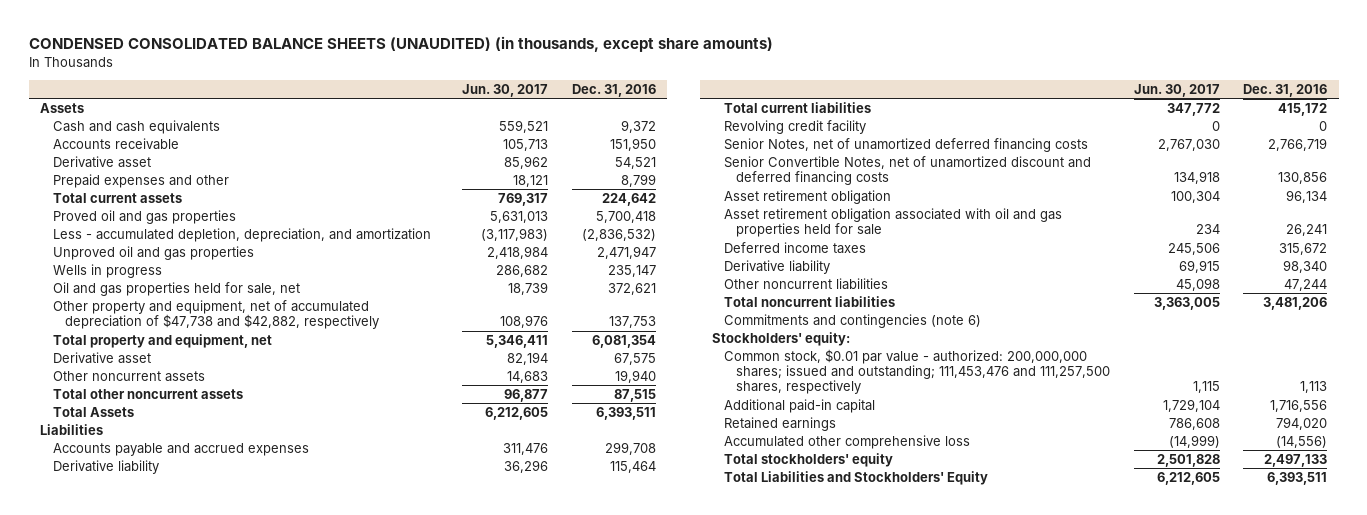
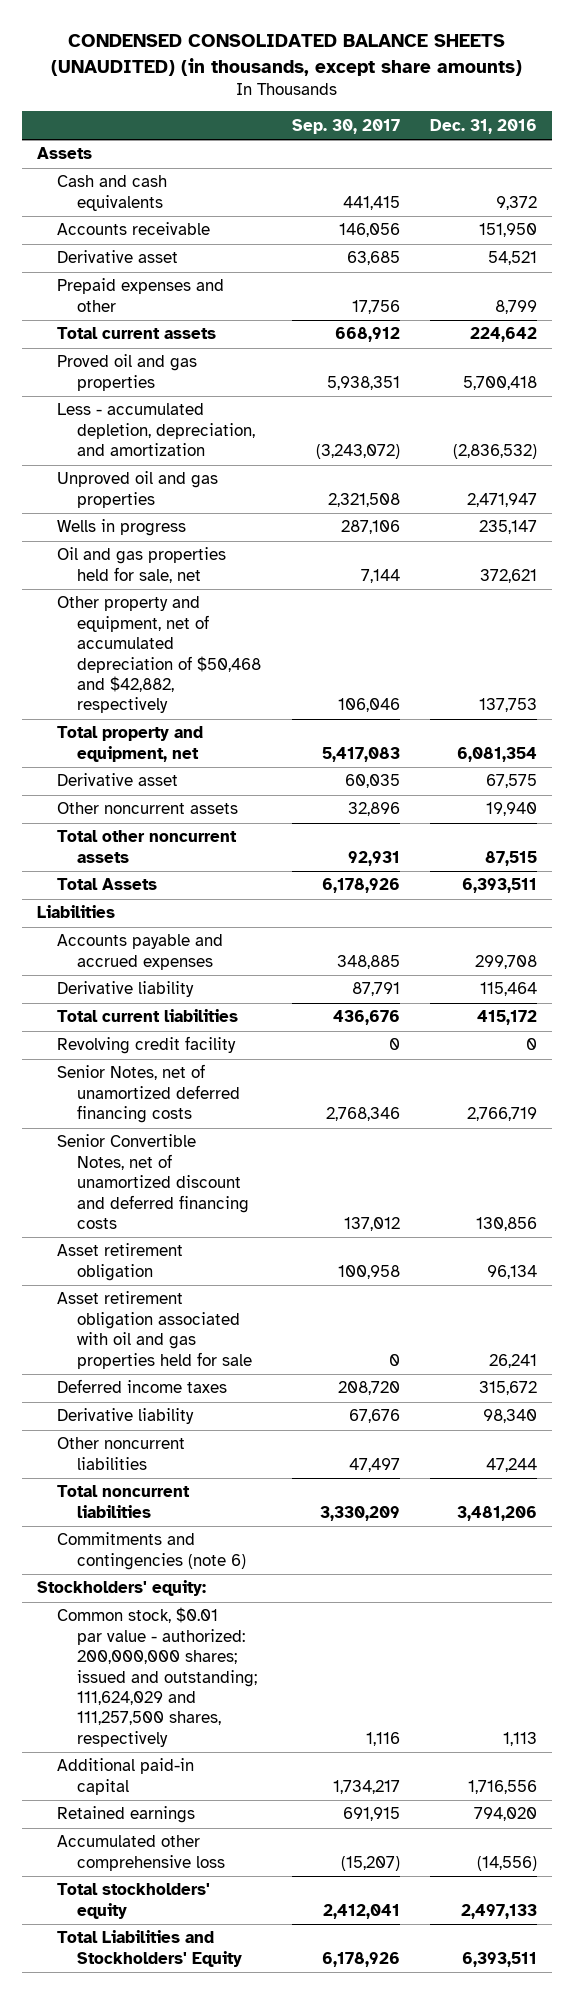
[462,83,549,97] Jun. 30, 2017 -> none
none -> [291,118,400,134] Sep. 30, 2017
[52,299,380,330] Other property and equipment, net of accumulated depreciation of $47,738 and $42,882, respectively -> [57,596,262,714] Other property and equipment, net of accumulated depreciation of $50,468 and $42,882, respectively
[723,348,1111,395] Common stock, $0.01 par value - authorized: 200,000,000 shares; issued and outstanding; 111,453,476 and 111,257,500 shares, respectively -> [57,1607,258,1747] Common stock, $0.01 par value - authorized: 200,000,000 shares; issued and outstanding; 111,624,029 and 111,257,500 shares, respectively

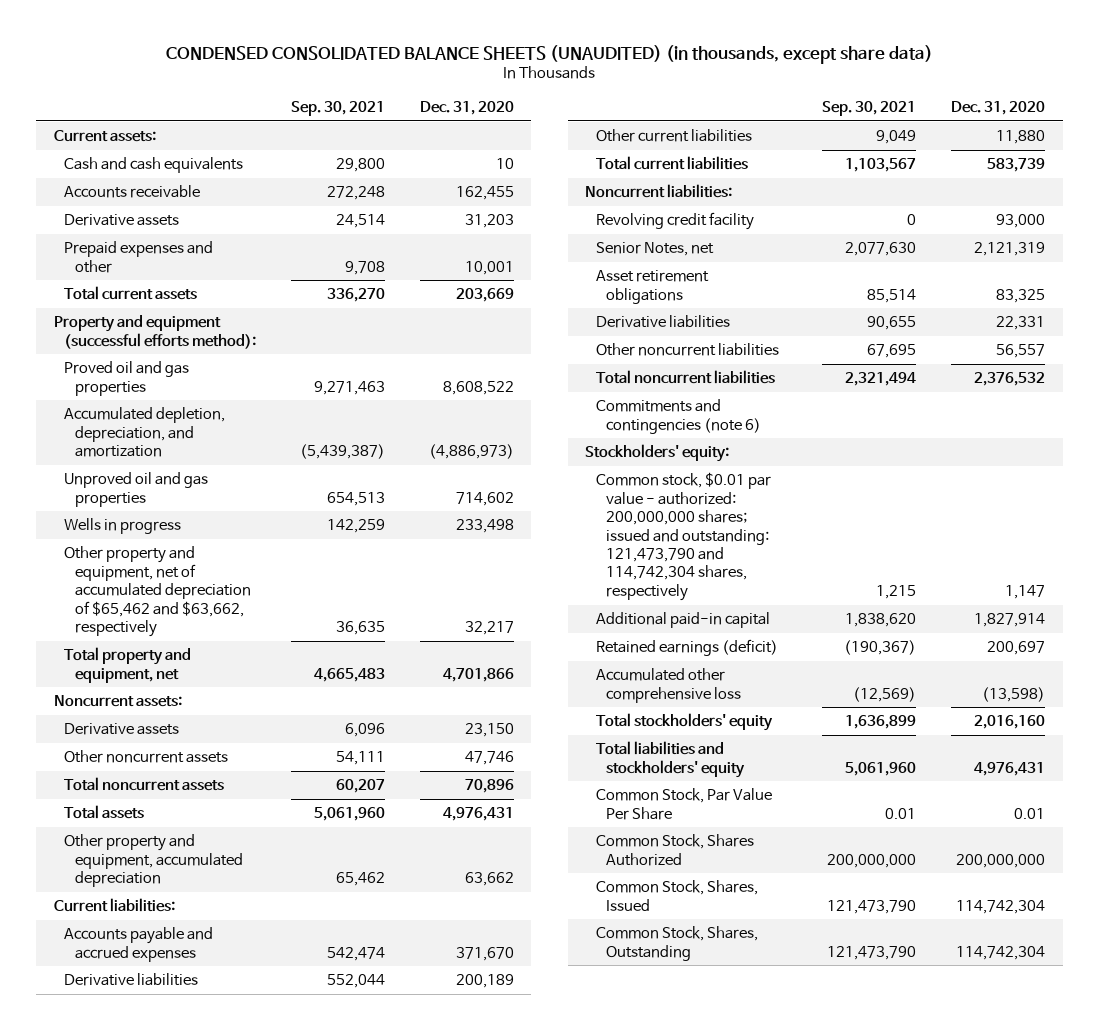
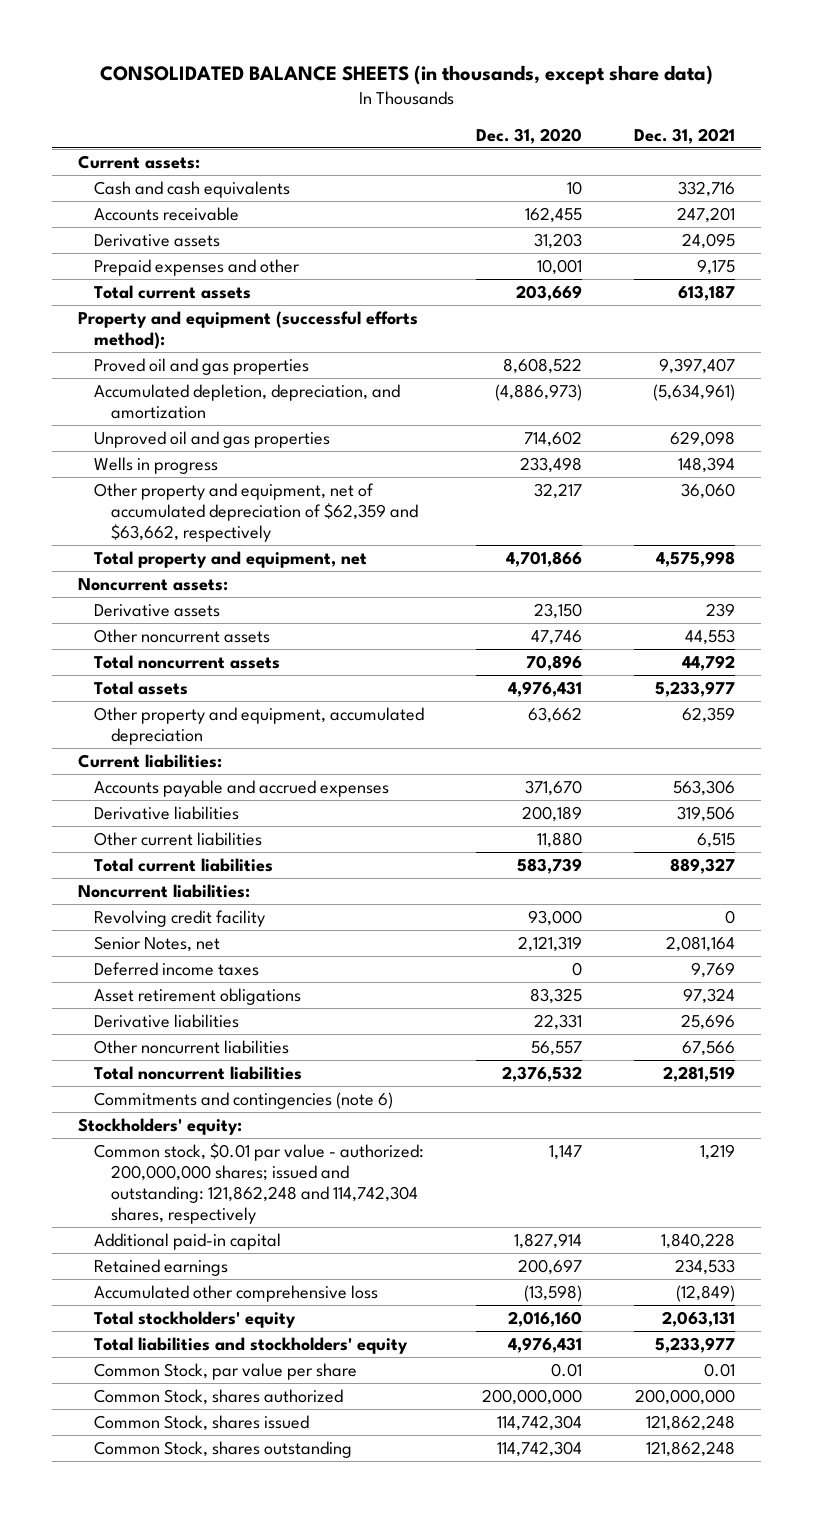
[166,44,934,64] CONDENSED CONSOLIDATED BALANCE SHEETS (UNAUDITED) (in thousands, except share data) -> [99,64,713,85] CONSOLIDATED BALANCE SHEETS (in thousands, except share data)
[291,100,386,116] Sep. 30, 2021 -> none
none -> [634,127,736,144] Dec. 31, 2021
[64,546,252,637] Other property and equipment, net of accumulated depreciation of $65,462 and $63,662, respectively -> [94,482,418,542] Other property and equipment, net of accumulated depreciation of $62,359 and $63,662, respectively
none -> [94,961,260,976] Deferred income taxes
[595,472,771,601] Common stock, $0.01 par value - authorized: 200,000,000 shares; issued and outstanding: 121,473,790 and 114,742,304 shares, respectively -> [94,1142,425,1224] Common stock, $0.01 par value - authorized: 200,000,000 shares; issued and outstanding: 121,862,248 and 114,742,304 shares, respectively
[595,639,778,657] Retained earnings (deficit) -> [94,1258,229,1276] Retained earnings
[595,788,772,820] Common Stock, Par Value Per Share -> [94,1362,358,1380] Common Stock, par value per share
[595,834,754,866] Common Stock, Shares Authorized -> [94,1388,344,1405] Common Stock, shares authorized
[595,880,758,911] Common Stock, Shares, Issued -> [94,1414,310,1431] Common Stock, shares issued
[595,926,758,961] Common Stock, Shares, Outstanding -> [94,1440,353,1458] Common Stock, shares outstanding

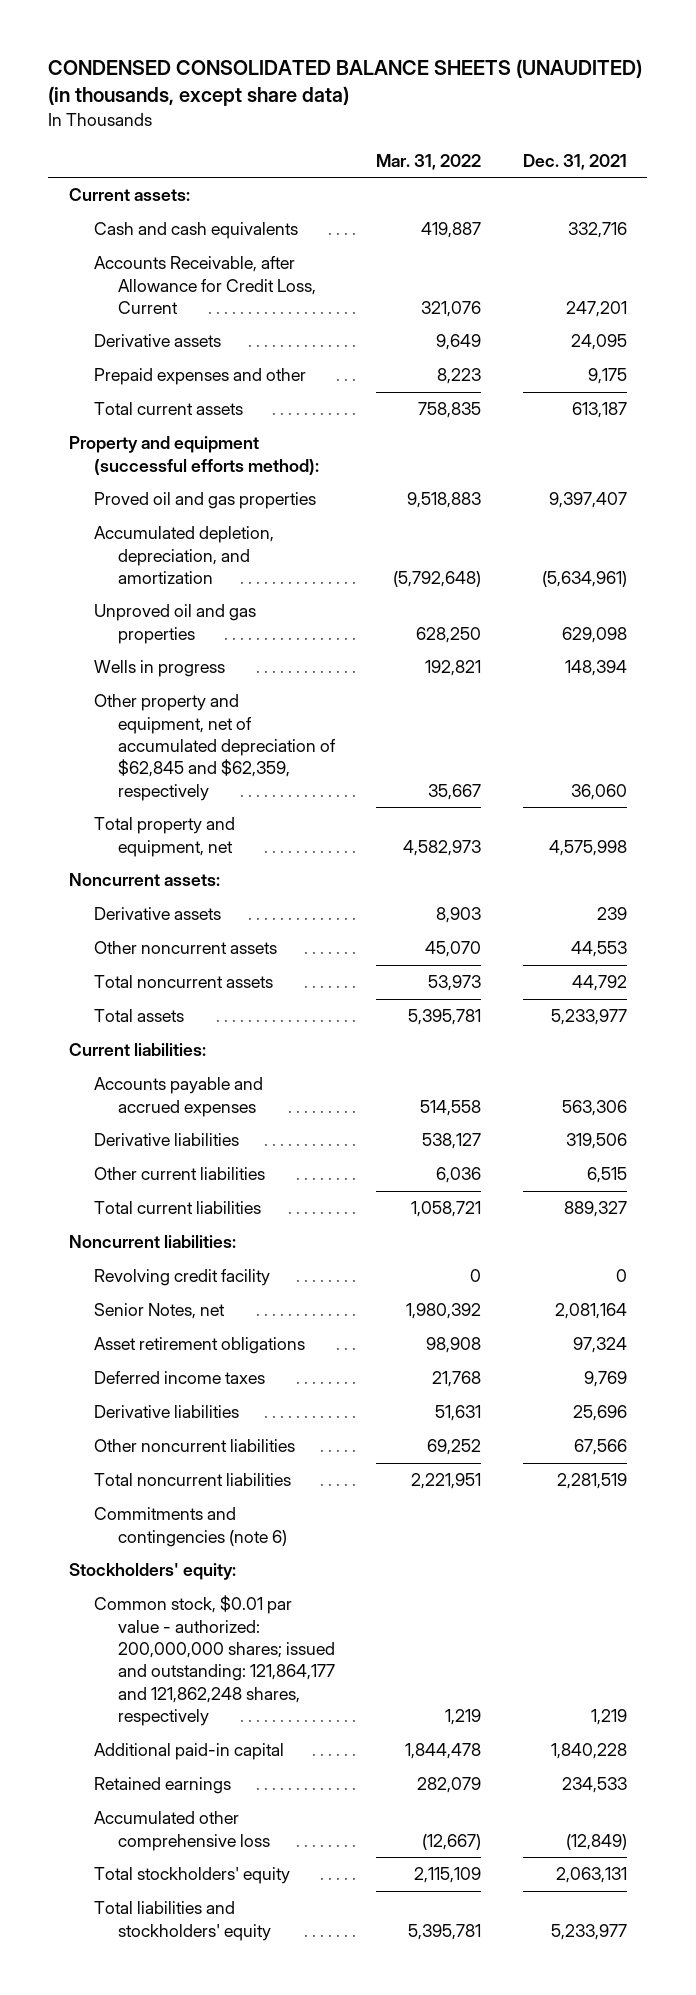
[99,64,713,85] CONSOLIDATED BALANCE SHEETS (in thousands, except share data) -> [48,59,643,107] CONDENSED CONSOLIDATED BALANCE SHEETS (UNAUDITED) (in thousands, except share data)
[476,127,583,144] Dec. 31, 2020 -> none
none -> [376,153,482,170] Mar. 31, 2022
[94,206,240,221] Accounts receivable -> [93,256,317,314] Accounts Receivable, after Allowance for Credit Loss, Current
[94,482,418,542] Other property and equipment, net of accumulated depreciation of $62,359 and $63,662, respectively -> [93,694,337,801] Other property and equipment, net of accumulated depreciation of $62,845 and $62,359, respectively
[94,706,425,745] Other property and equipment, accumulated depreciation -> none
[94,961,260,976] Deferred income taxes -> [93,1371,265,1385] Deferred income taxes
[94,1142,425,1224] Common stock, $0.01 par value - authorized: 200,000,000 shares; issued and outstanding: 121,862,248 and 114,742,304 shares, respectively -> [93,1595,336,1727] Common stock, $0.01 par value - authorized: 200,000,000 shares; issued and outstanding: 121,864,177 and 121,862,248 shares, respectively
[94,1362,358,1380] Common Stock, par value per share -> none
[94,1388,344,1405] Common Stock, shares authorized -> none
[94,1414,310,1431] Common Stock, shares issued -> none
[94,1440,353,1458] Common Stock, shares outstanding -> none

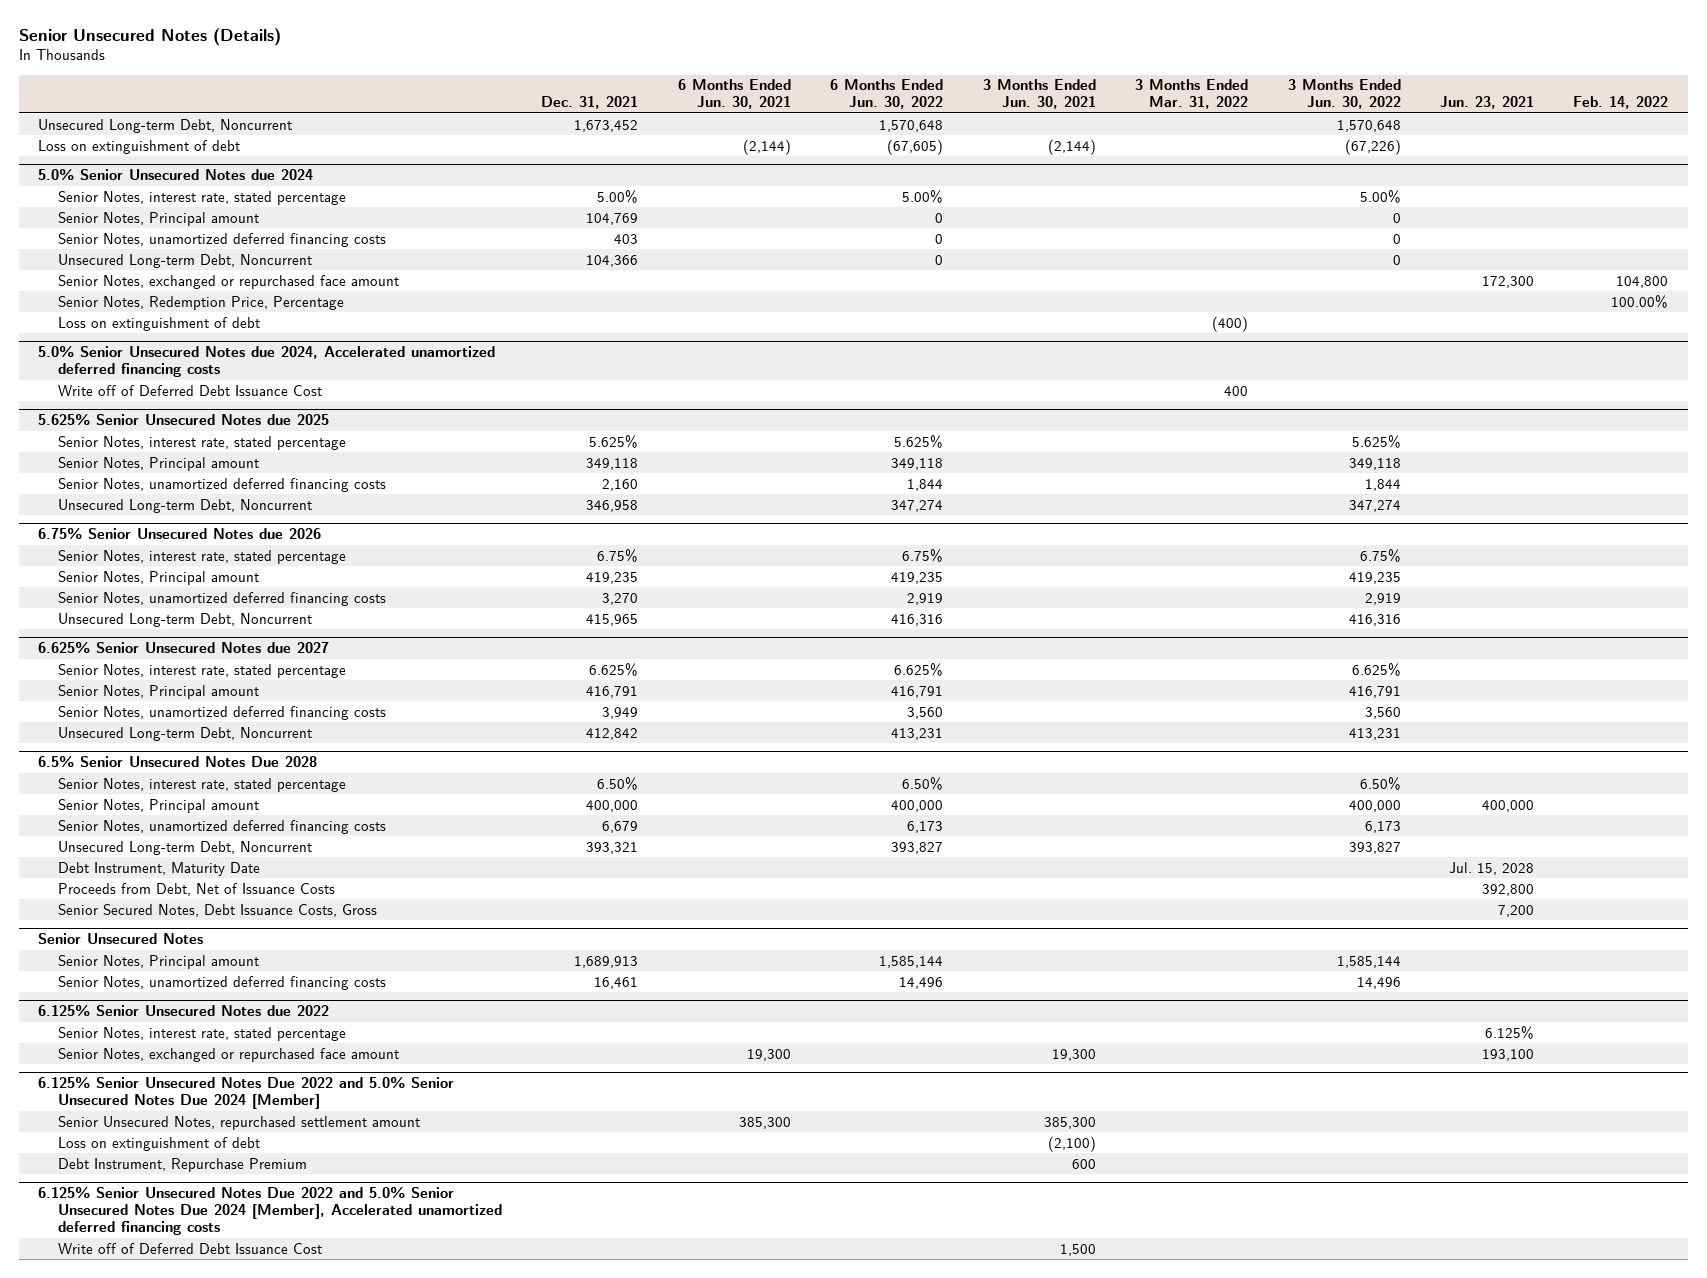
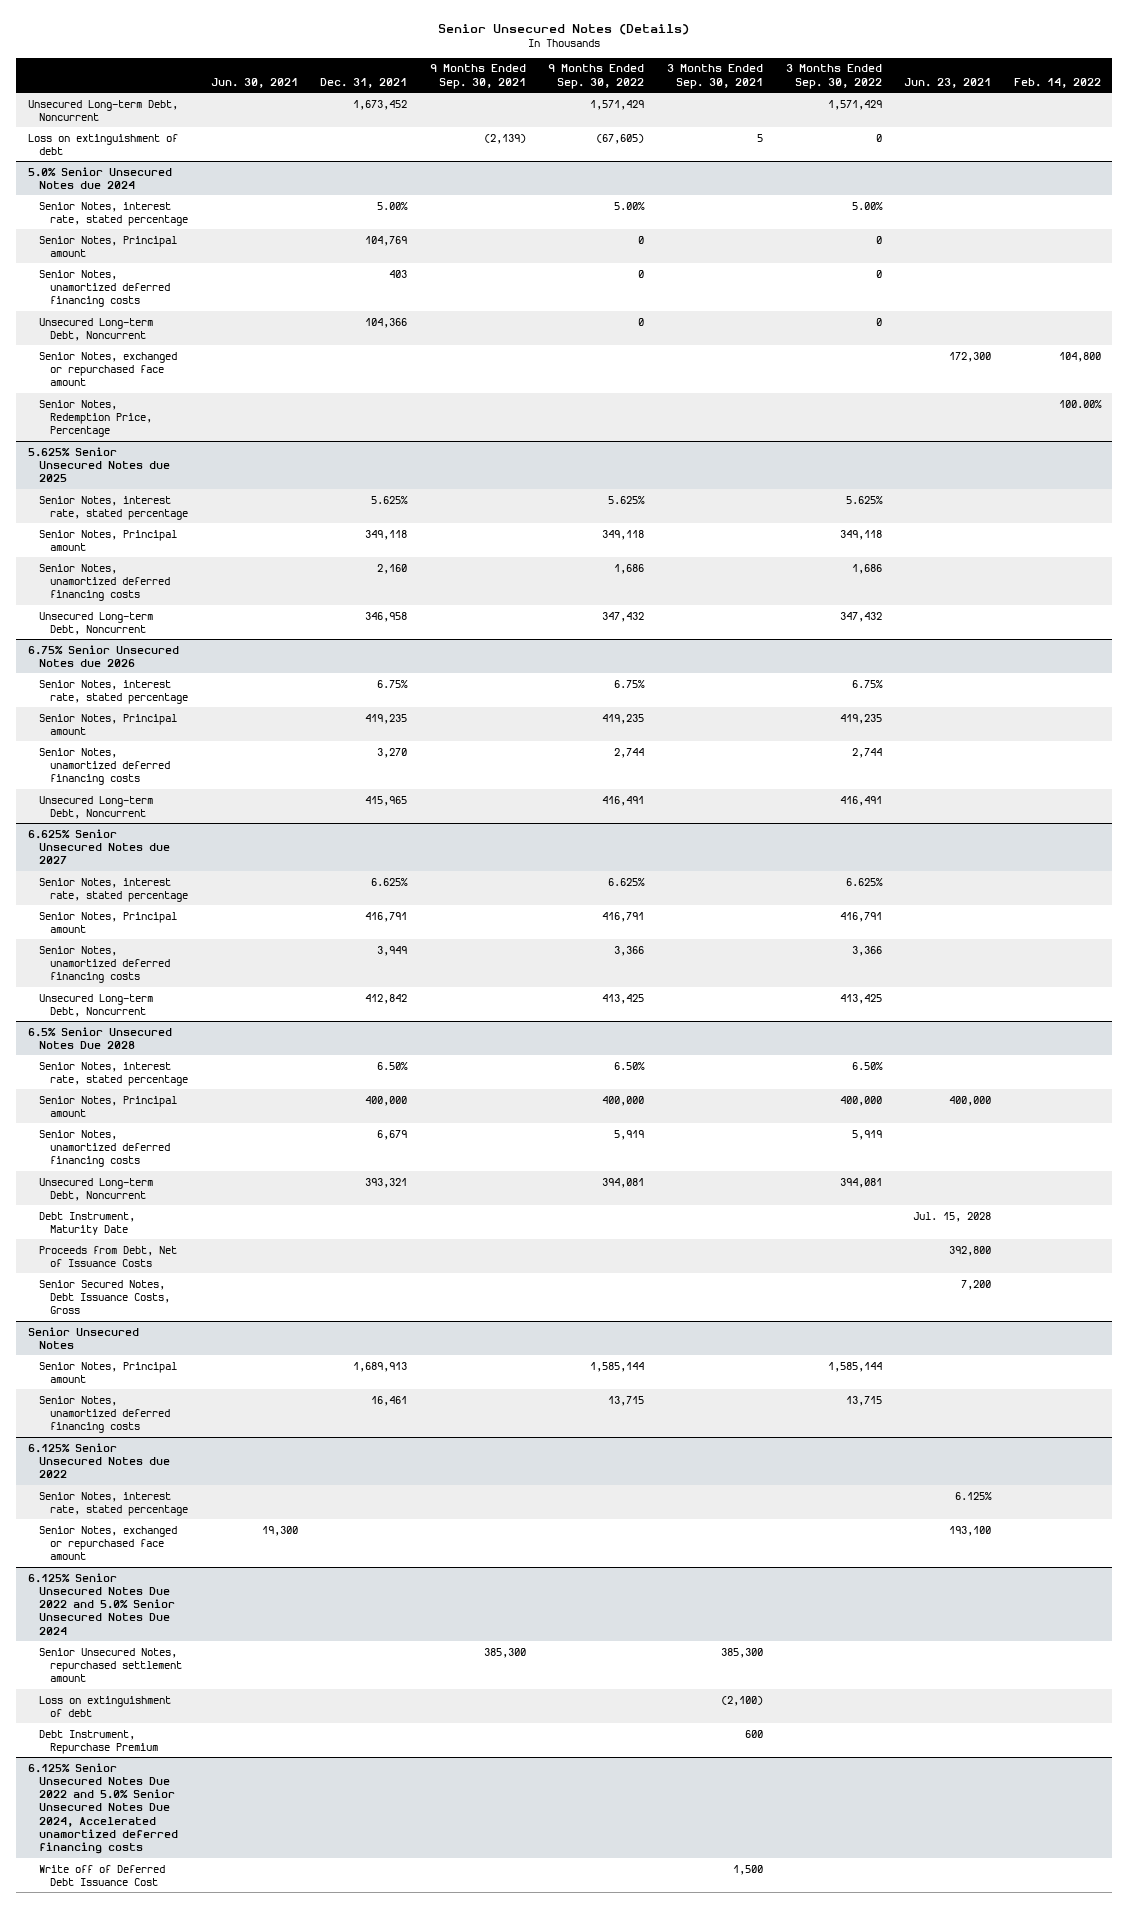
[677,79,791,110] 6 Months Ended Jun. 30, 2021 -> none
[830,79,944,110] 6 Months Ended Jun. 30, 2022 -> none
[982,79,1096,110] 3 Months Ended Jun. 30, 2021 -> none
[1135,79,1249,110] 3 Months Ended Mar. 31, 2022 -> none
[1287,79,1401,110] 3 Months Ended Jun. 30, 2022 -> none
none -> [210,77,298,88] Jun. 30, 2021
none -> [429,64,526,89] 9 Months Ended Sep. 30, 2021
none -> [548,64,645,89] 9 Months Ended Sep. 30, 2022
none -> [666,64,763,89] 3 Months Ended Sep. 30, 2021
none -> [785,64,882,89] 3 Months Ended Sep. 30, 2022
[58,316,261,331] Loss on extinguishment of debt -> none
[38,346,496,378] 5.0% Senior Unsecured Notes due 2024, Accelerated unamortized deferred financing costs -> none
[58,384,323,396] Write off of Deferred Debt Issuance Cost -> none
[38,1077,455,1110] 6.125% Senior Unsecured Notes Due 2022 and 5.0% Senior Unsecured Notes Due 2024 [Member] -> [27,1572,175,1635] 6.125% Senior Unsecured Notes Due 2022 and 5.0% Senior Unsecured Notes Due 2024
[38,1187,503,1236] 6.125% Senior Unsecured Notes Due 2022 and 5.0% Senior Unsecured Notes Due 2024 [Member], Accelerated unamortized deferred financing costs -> [27,1762,178,1855] 6.125% Senior Unsecured Notes Due 2022 and 5.0% Senior Unsecured Notes Due 2024, Accelerated unamortized deferred financing costs

